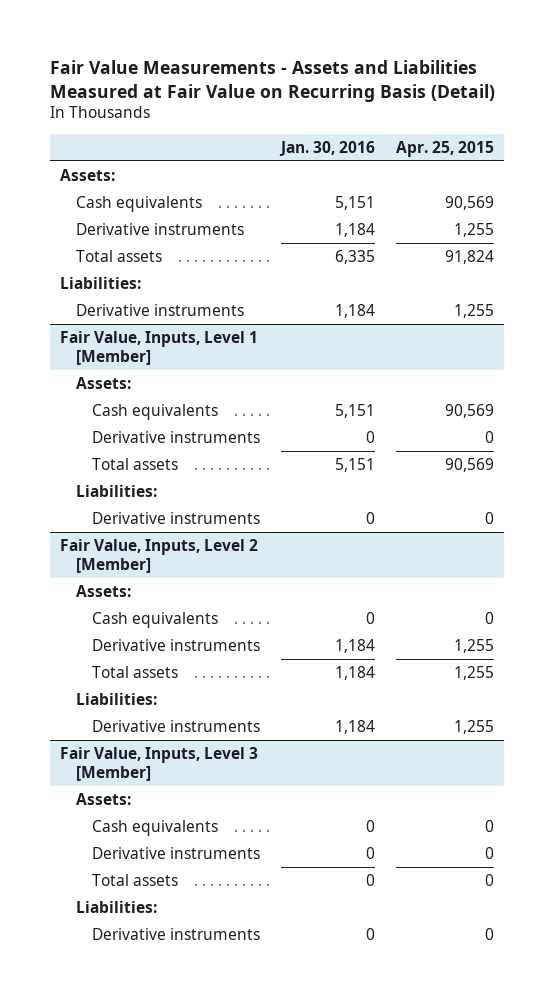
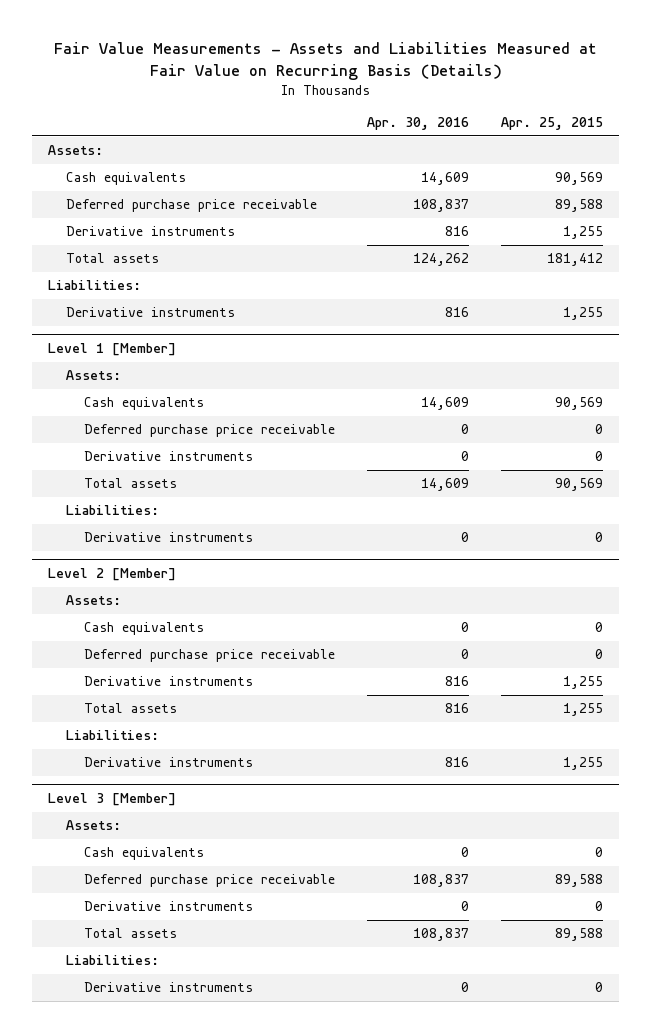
[49,59,495,102] Fair Value Measurements - Assets and Liabilities Measured at Fair Value on Recurring Basis (Detail) -> [53,41,597,80] Fair Value Measurements - Assets and Liabilities Measured at Fair Value on Recurring Basis (Details)
[278,140,375,156] Jan. 30, 2016 -> none
none -> [367,117,470,131] Apr. 30, 2016
none -> [66,199,318,213] Deferred purchase price receivable
[444,249,494,264] 91,824 -> [547,253,604,267] 181,412
[60,330,259,365] Fair Value, Inputs, Level 1 [Member] -> [47,342,176,356] Level 1 [Member]
none -> [84,424,336,438] Deferred purchase price receivable
[60,538,259,573] Fair Value, Inputs, Level 2 [Member] -> [47,567,176,581] Level 2 [Member]
none -> [84,649,336,663] Deferred purchase price receivable
[60,746,259,781] Fair Value, Inputs, Level 3 [Member] -> [47,792,176,806] Level 3 [Member]
none -> [84,874,336,888] Deferred purchase price receivable
[484,873,494,886] 0 -> [555,928,604,942] 89,588

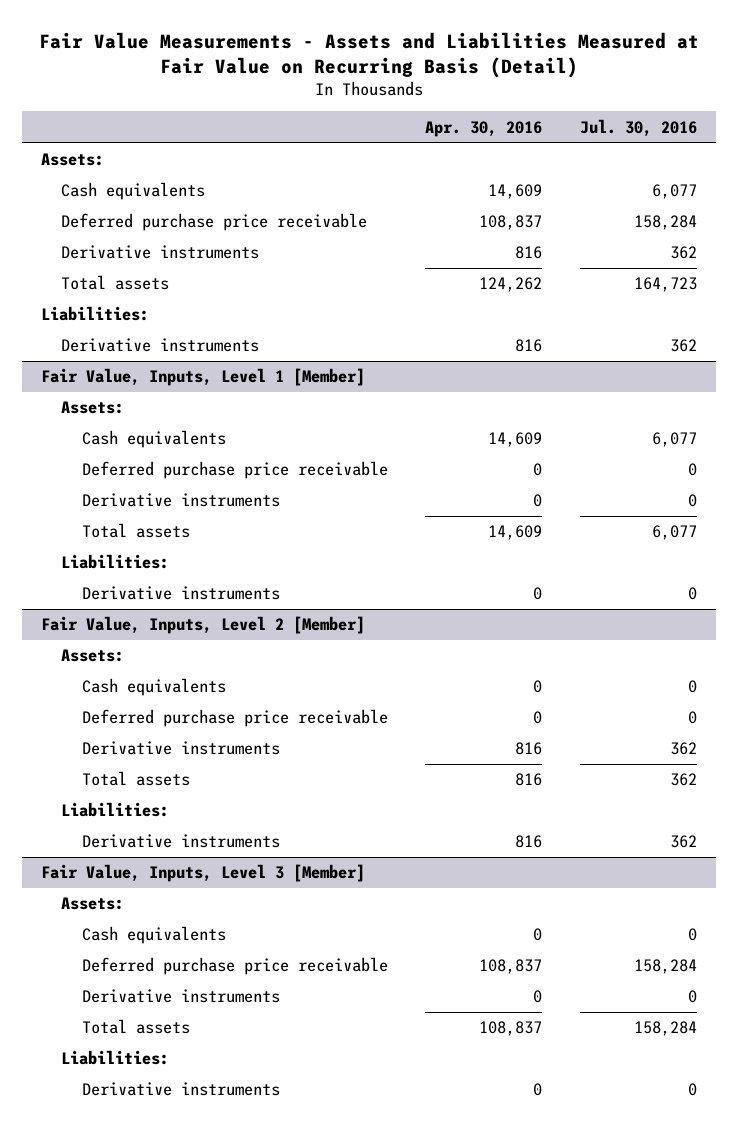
[53,41,597,80] Fair Value Measurements - Assets and Liabilities Measured at Fair Value on Recurring Basis (Details) -> [38,31,699,78] Fair Value Measurements - Assets and Liabilities Measured at Fair Value on Recurring Basis (Detail)
[501,117,604,131] Apr. 25, 2015 -> none
none -> [579,118,697,137] Jul. 30, 2016
[47,342,176,356] Level 1 [Member] -> [41,368,366,387] Fair Value, Inputs, Level 1 [Member]
[47,567,176,581] Level 2 [Member] -> [41,616,366,635] Fair Value, Inputs, Level 2 [Member]
[47,792,176,806] Level 3 [Member] -> [41,864,366,883] Fair Value, Inputs, Level 3 [Member]

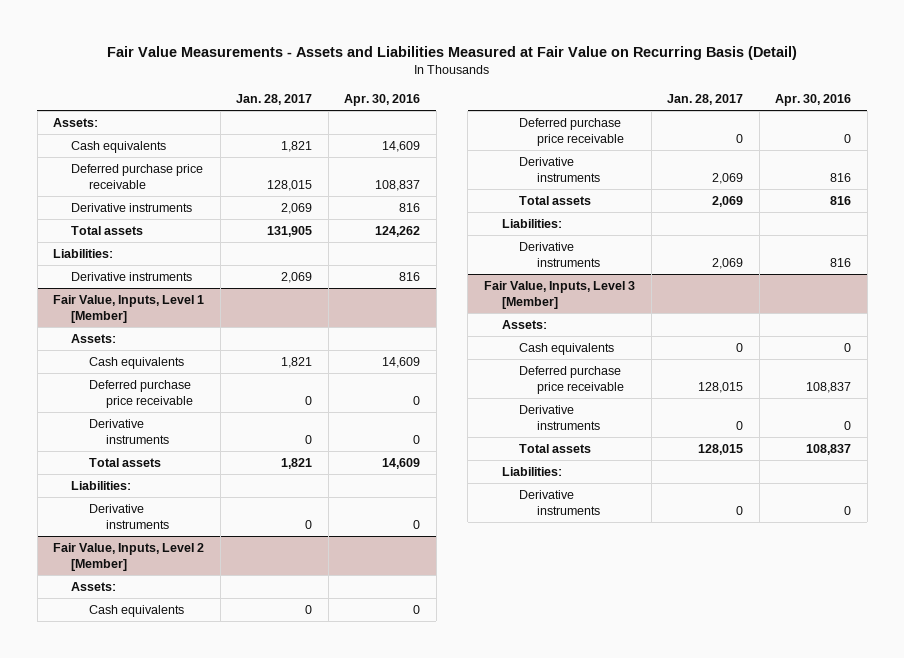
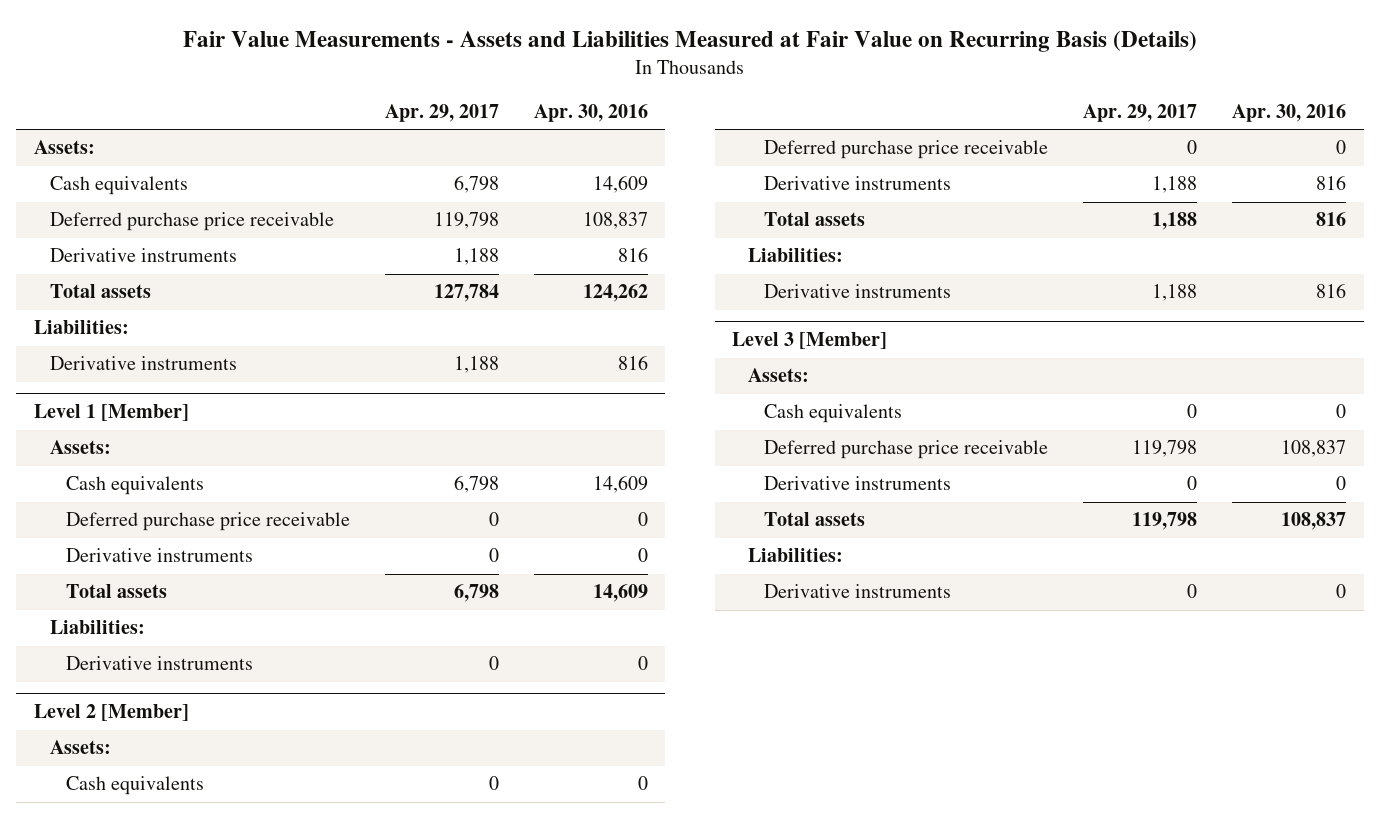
[107,45,798,60] Fair Value Measurements - Assets and Liabilities Measured at Fair Value on Recurring Basis (Detail) -> [182,30,1197,52] Fair Value Measurements - Assets and Liabilities Measured at Fair Value on Recurring Basis (Details)
[236,93,313,105] Jan. 28, 2017 -> none
none -> [384,103,499,122] Apr. 29, 2017
[53,295,205,323] Fair Value, Inputs, Level 1 [Member] -> [33,404,189,422] Level 1 [Member]
[53,543,205,571] Fair Value, Inputs, Level 2 [Member] -> [33,704,189,722] Level 2 [Member]
[483,281,635,309] Fair Value, Inputs, Level 3 [Member] -> [732,332,888,350] Level 3 [Member]

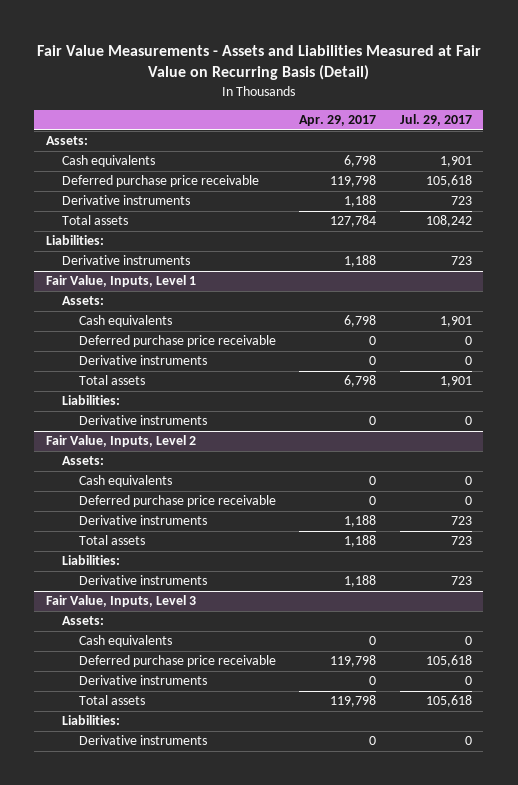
[182,30,1197,52] Fair Value Measurements - Assets and Liabilities Measured at Fair Value on Recurring Basis (Details) -> [36,44,481,81] Fair Value Measurements - Assets and Liabilities Measured at Fair Value on Recurring Basis (Detail)
[533,103,648,122] Apr. 30, 2016 -> none
none -> [399,114,472,127] Jul. 29, 2017
[33,404,189,422] Level 1 [Member] -> [46,275,197,288] Fair Value, Inputs, Level 1
[33,704,189,722] Level 2 [Member] -> [46,435,197,448] Fair Value, Inputs, Level 2
[732,332,888,350] Level 3 [Member] -> [46,595,197,608] Fair Value, Inputs, Level 3

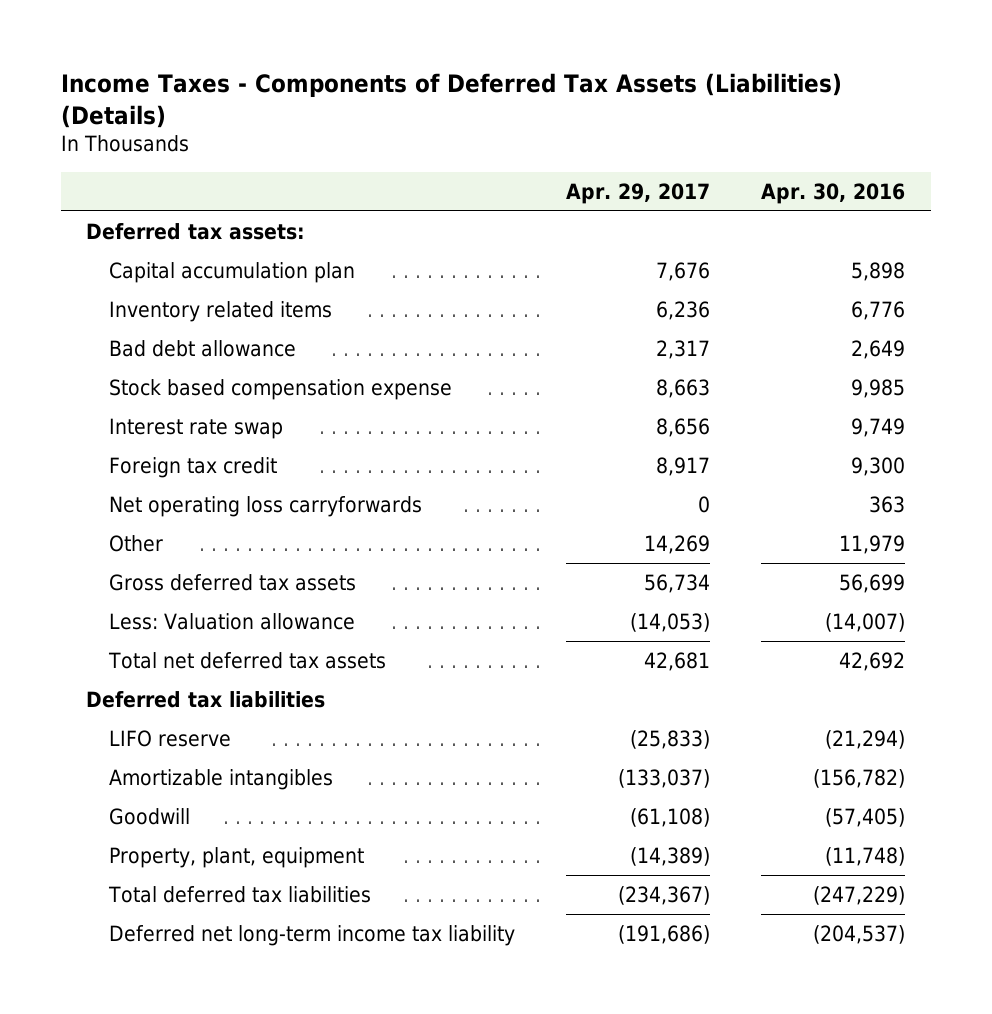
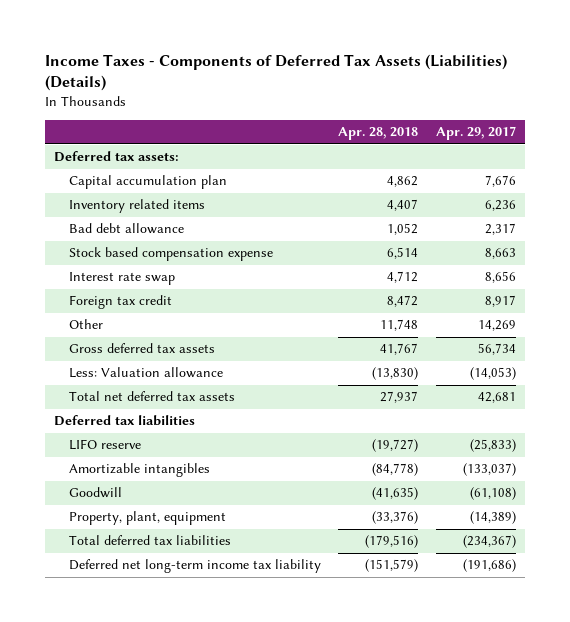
[761,182,906,204] Apr. 30, 2016 -> none
none -> [338,127,419,141] Apr. 28, 2018
[109,496,423,518] Net operating loss carryforwards -> none

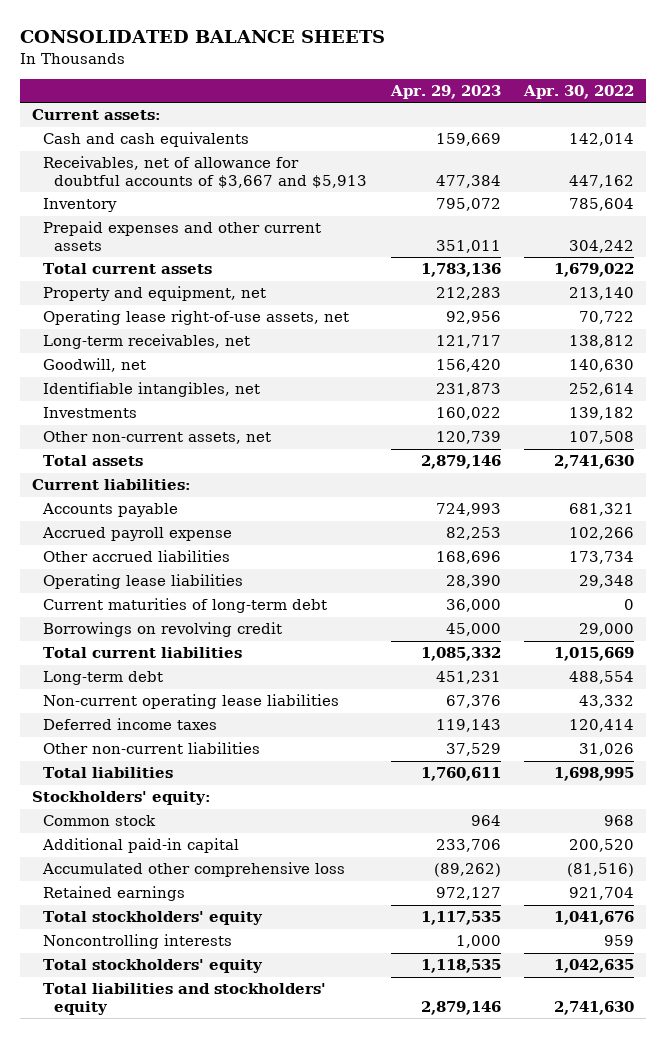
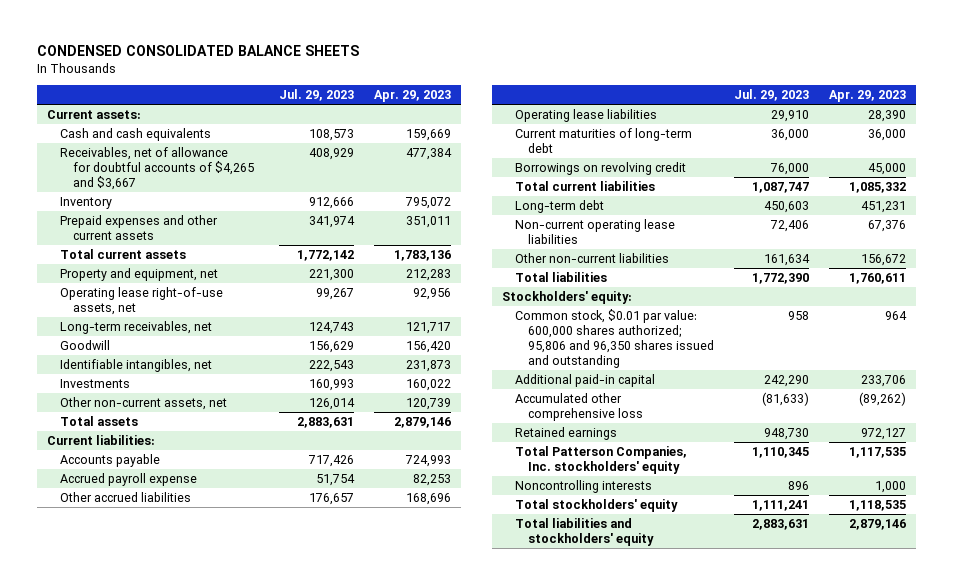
[19,30,385,44] CONSOLIDATED BALANCE SHEETS -> [36,45,359,57] CONDENSED CONSOLIDATED BALANCE SHEETS
[523,85,635,100] Apr. 30, 2022 -> none
none -> [279,88,355,101] Jul. 29, 2023
[42,156,368,188] Receivables, net of allowance for doubtful accounts of $3,667 and $5,913 -> [59,146,254,191] Receivables, net of allowance for doubtful accounts of $4,265 and $3,667
[42,358,146,373] Goodwill, net -> [59,339,110,350] Goodwill
[42,718,217,731] Deferred income taxes -> none
[445,743,501,757] 37,529 -> [861,253,907,266] 156,672
[42,815,156,827] Common stock -> [515,308,715,369] Common stock, $0.01 par value: 600,000 shares authorized; 95,806 and 96,350 shares issued and outstanding
[42,911,263,926] Total stockholders' equity -> [515,445,688,475] Total Patterson Companies, Inc. stockholders' equity

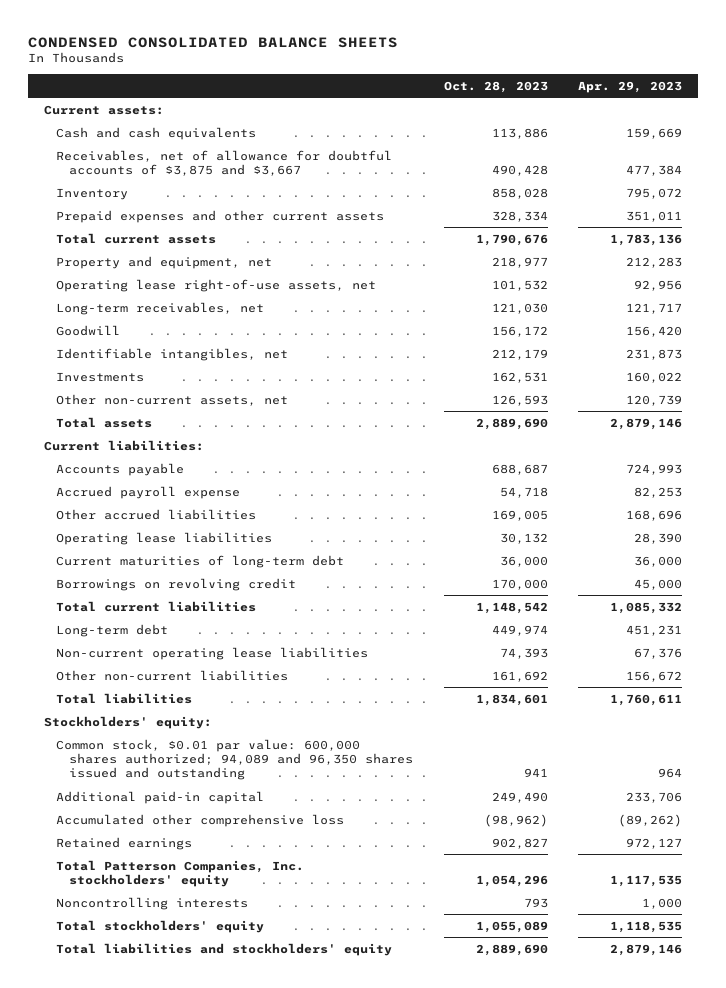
[279,88,355,101] Jul. 29, 2023 -> none
none -> [443,80,548,93] Oct. 28, 2023
[59,146,254,191] Receivables, net of allowance for doubtful accounts of $4,265 and $3,667 -> [56,149,393,176] Receivables, net of allowance for doubtful accounts of $3,875 and $3,667
[515,308,715,369] Common stock, $0.01 par value: 600,000 shares authorized; 95,806 and 96,350 shares issued and outstanding -> [56,738,414,781] Common stock, $0.01 par value: 600,000 shares authorized; 94,089 and 96,350 shares issued and outstanding

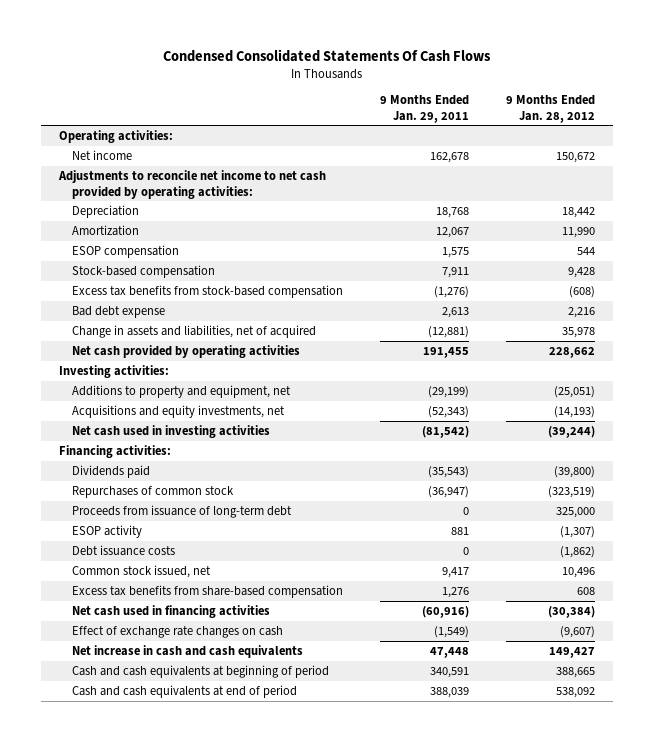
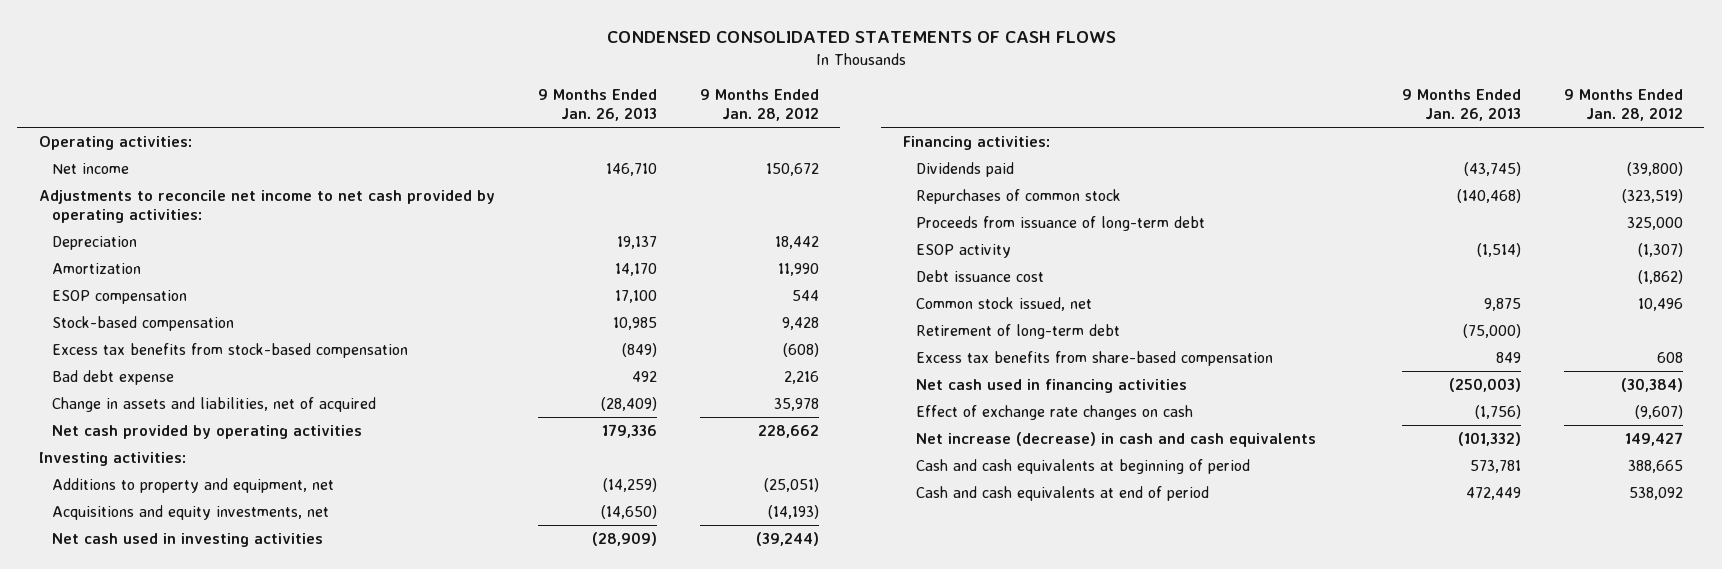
[162,48,491,62] Condensed Consolidated Statements Of Cash Flows -> [606,30,1116,43] CONDENSED CONSOLIDATED STATEMENTS OF CASH FLOWS
[379,95,469,123] 9 Months Ended Jan. 29, 2011 -> none
none -> [537,89,657,122] 9 Months Ended Jan. 26, 2013
[71,544,175,556] Debt issuance costs -> [915,270,1044,283] Debt issuance cost
none -> [915,324,1120,340] Retirement of long-term debt
[71,644,303,658] Net increase in cash and cash equivalents -> [915,432,1316,448] Net increase (decrease) in cash and cash equivalents

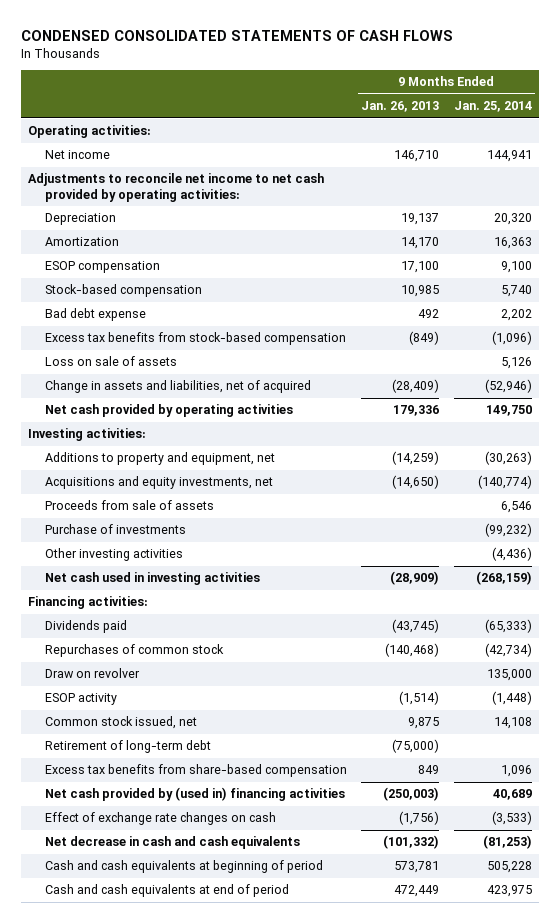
[699,89,819,122] 9 Months Ended Jan. 28, 2012 -> none
none -> [453,101,532,113] Jan. 25, 2014
[52,343,409,359] Excess tax benefits from stock-based compensation -> [44,332,346,346] Excess tax benefits from stock-based compensation
none -> [44,356,177,367] Loss on sale of assets
none -> [44,500,214,511] Proceeds from sale of assets
none -> [44,524,186,535] Purchase of investments
none -> [44,548,183,562] Other investing activities
[915,216,1205,232] Proceeds from issuance of long-term debt -> [44,668,140,679] Draw on revolver
[915,270,1044,283] Debt issuance cost -> none
[915,379,1187,394] Net cash used in financing activities -> [44,787,345,802] Net cash provided by (used in) financing activities
[915,432,1316,448] Net increase (decrease) in cash and cash equivalents -> [44,836,300,850] Net decrease in cash and cash equivalents

